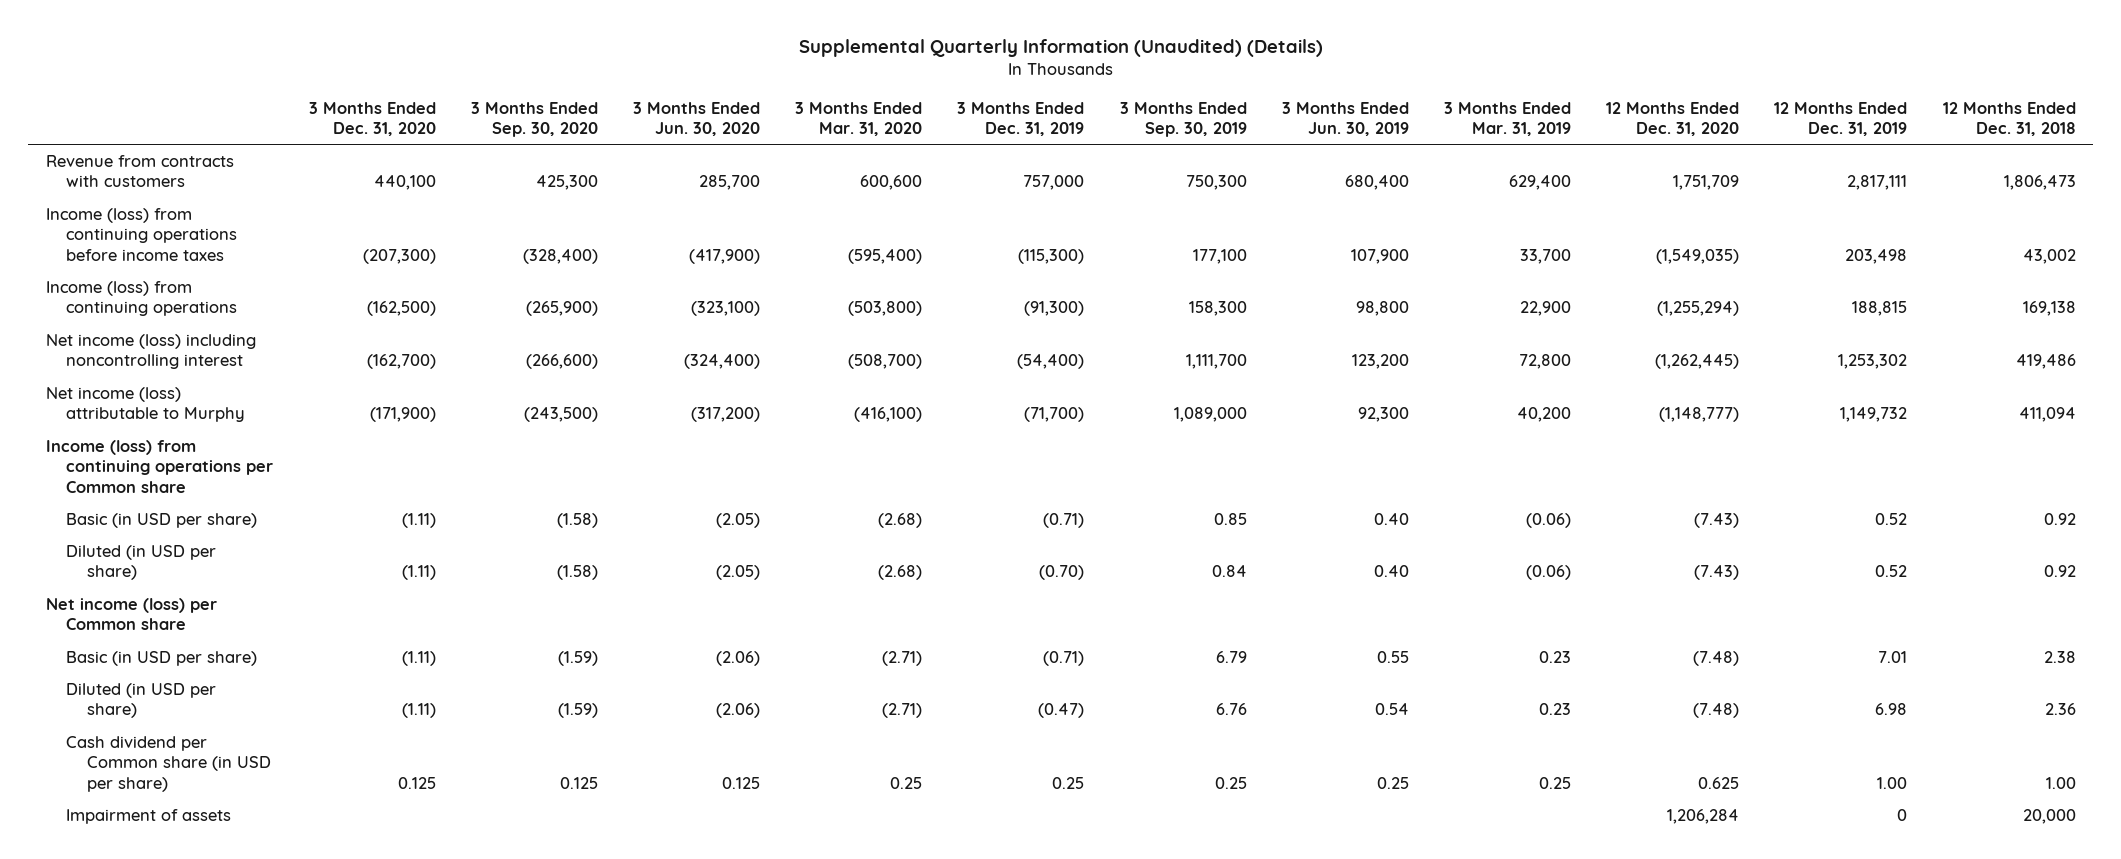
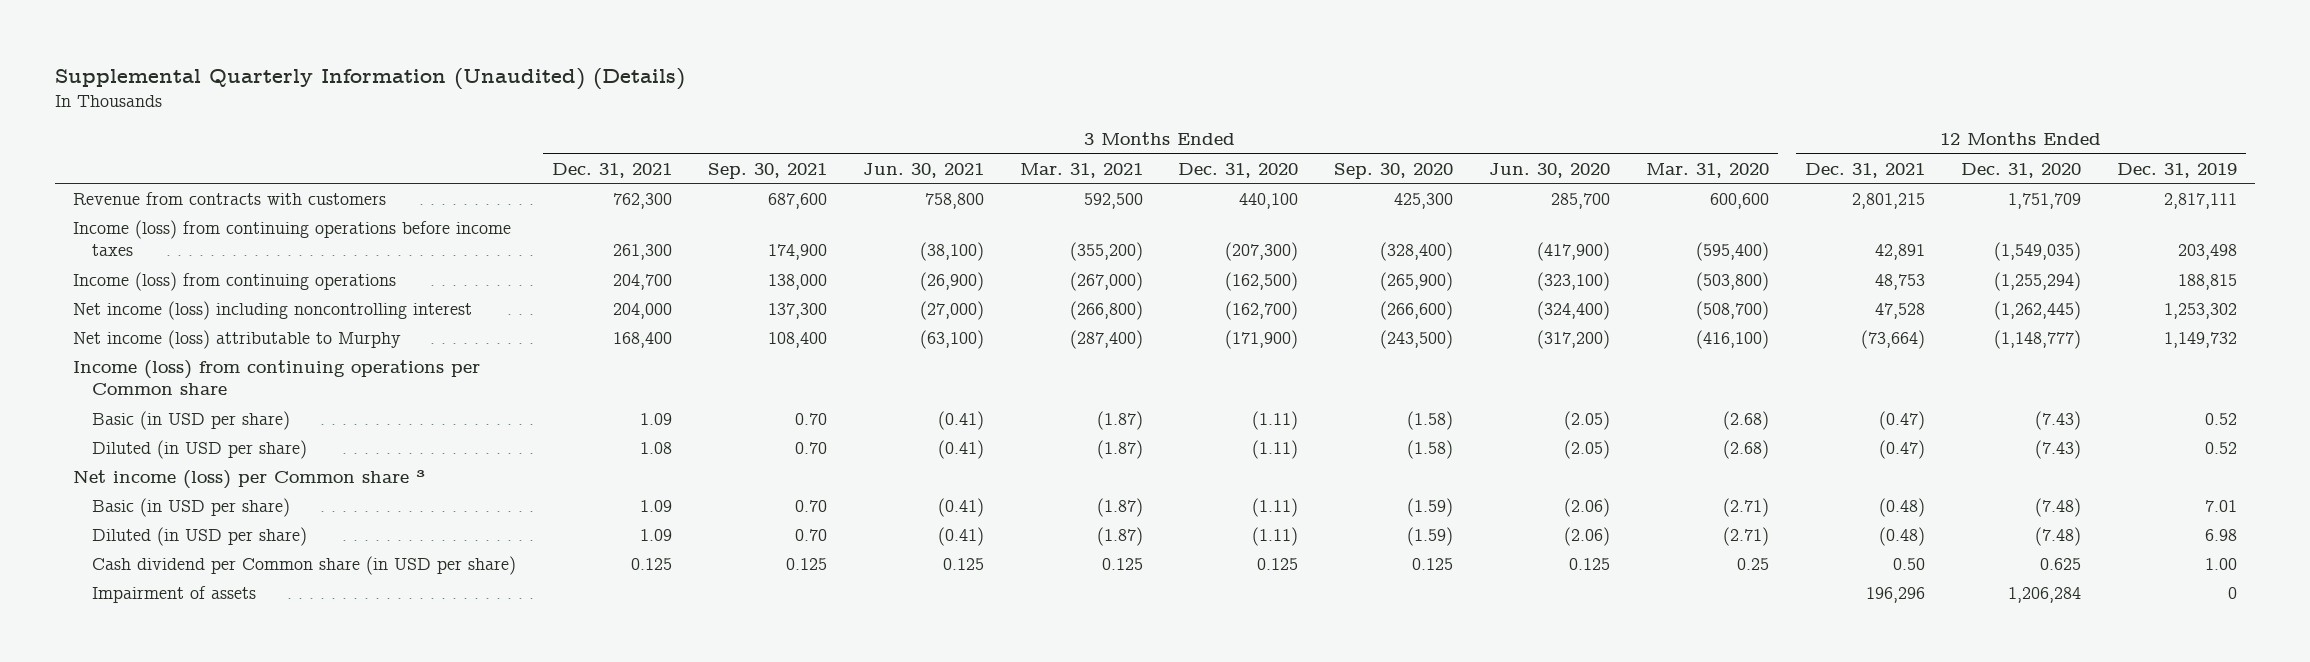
[957,101,1085,137] 3 Months Ended Dec. 31, 2019 -> none
[1119,101,1247,138] 3 Months Ended Sep. 30, 2019 -> none
[1281,101,1409,137] 3 Months Ended Jun. 30, 2019 -> none
[1443,101,1571,137] 3 Months Ended Mar. 31, 2019 -> none
[1942,101,2076,137] 12 Months Ended Dec. 31, 2018 -> none
none -> [551,162,672,178] Dec. 31, 2021
none -> [707,162,827,179] Sep. 30, 2021
none -> [862,162,984,178] Jun. 30, 2021
none -> [1019,162,1143,178] Mar. 31, 2021
none -> [1805,162,1926,178] Dec. 31, 2021
[45,597,217,631] Net income (loss) per Common share -> [73,469,426,489] Net income (loss) per Common share ³

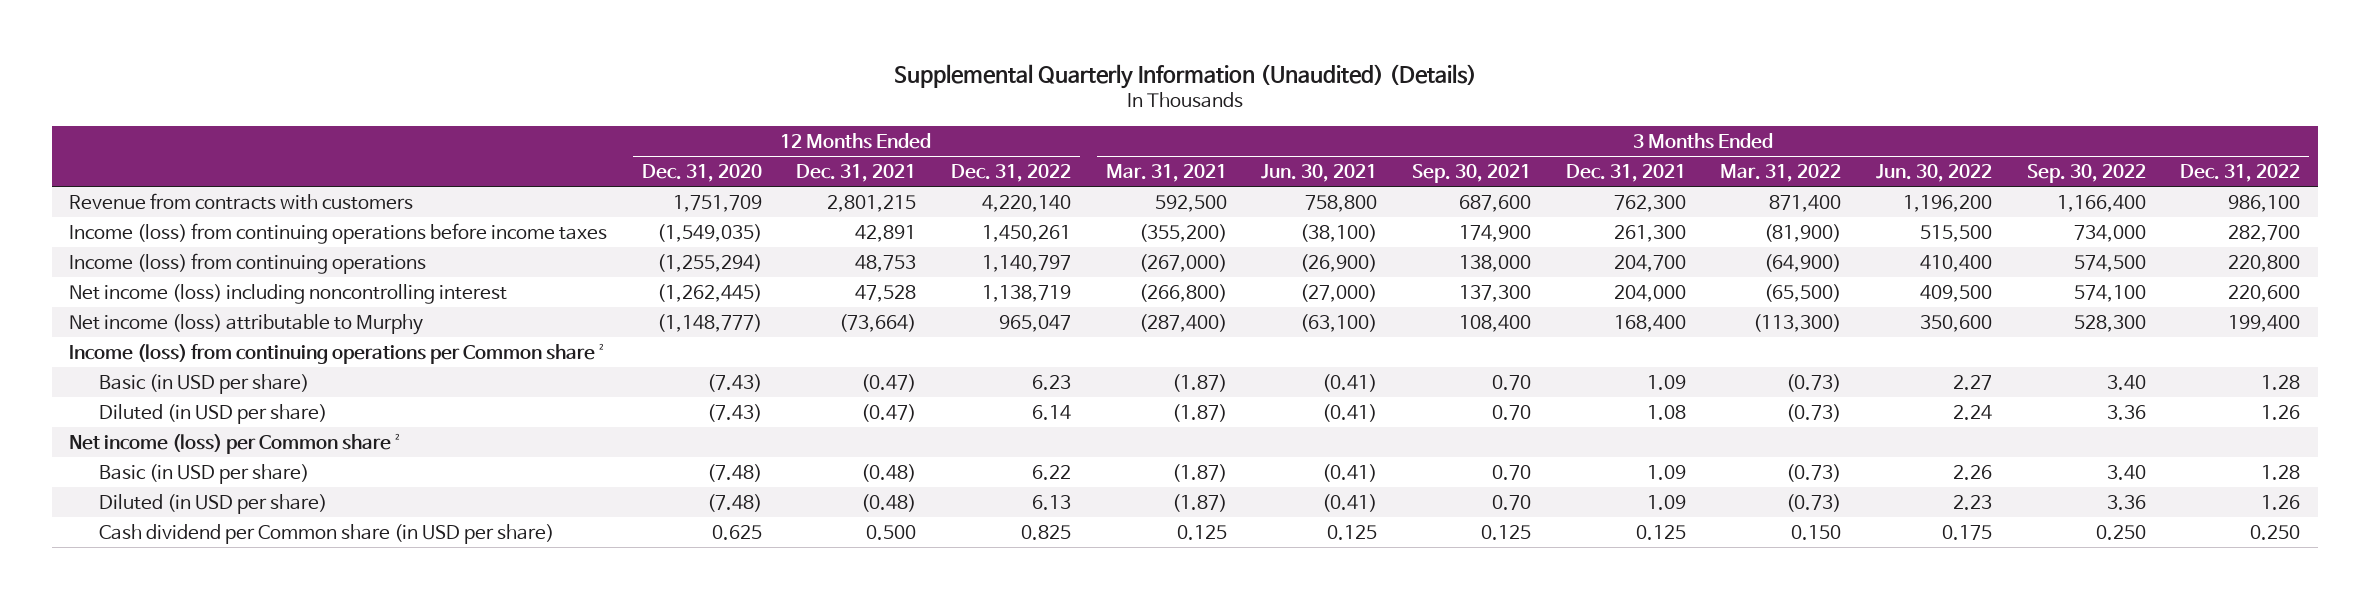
[1178,162,1299,178] Dec. 31, 2020 -> none
[1334,162,1454,179] Sep. 30, 2020 -> none
[1489,162,1611,178] Jun. 30, 2020 -> none
[1646,162,1770,178] Mar. 31, 2020 -> none
[2117,162,2238,178] Dec. 31, 2019 -> none
none -> [951,164,1072,183] Dec. 31, 2022
none -> [1720,164,1842,183] Mar. 31, 2022
none -> [1876,164,1993,183] Jun. 30, 2022
none -> [2026,164,2146,184] Sep. 30, 2022
none -> [2180,164,2301,183] Dec. 31, 2022
[73,359,481,396] Income (loss) from continuing operations per Common share -> [69,342,608,364] Income (loss) from continuing operations per Common share ²
[73,469,426,489] Net income (loss) per Common share ³ -> [69,432,404,454] Net income (loss) per Common share ²
[91,585,256,603] Impairment of assets -> none
[1893,557,1926,570] 0.50 -> [866,524,917,540] 0.500

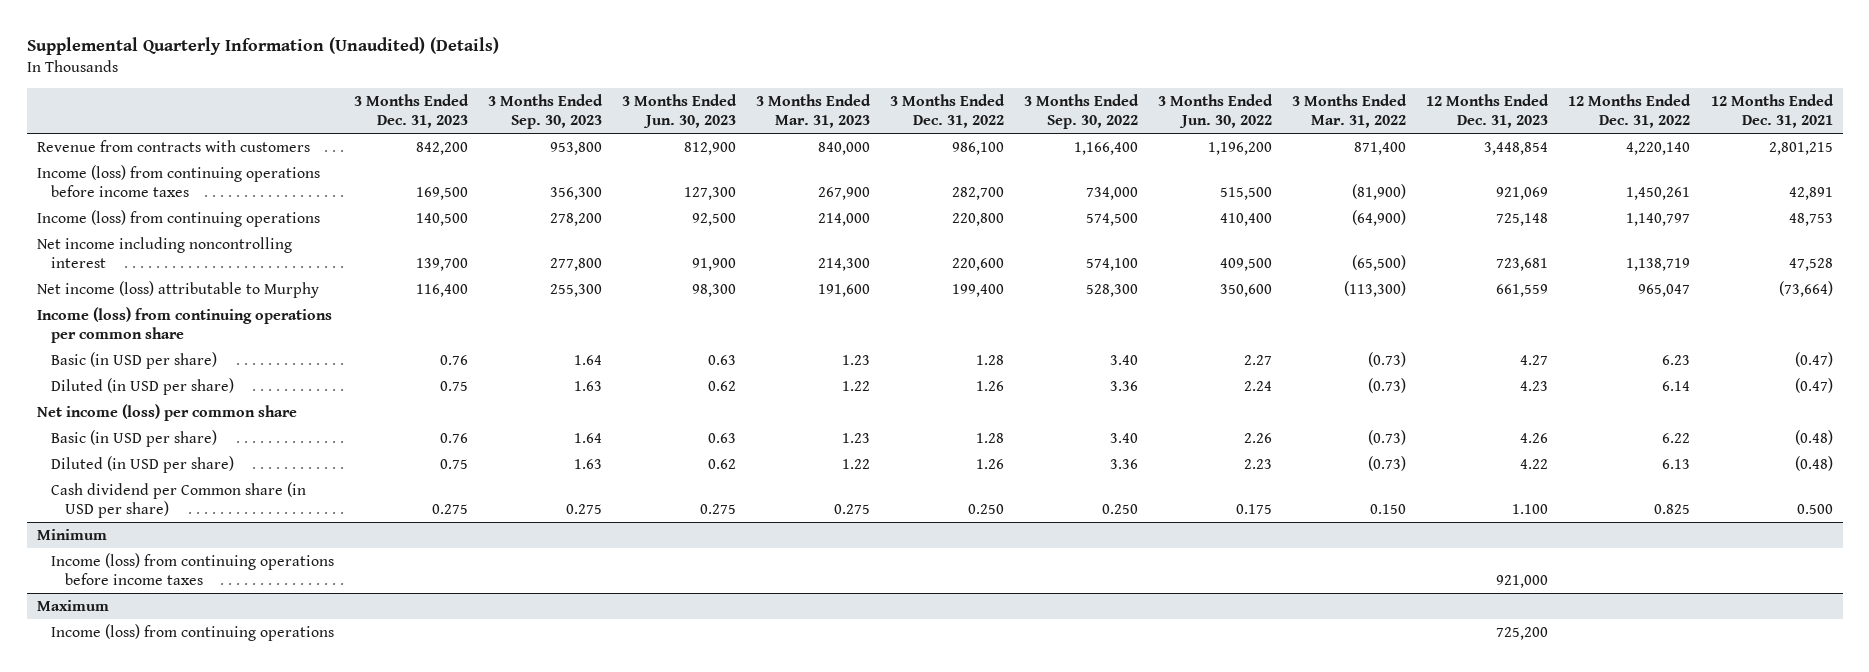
[641,164,762,183] Dec. 31, 2020 -> none
[1105,164,1227,183] Mar. 31, 2021 -> none
[1261,164,1378,183] Jun. 30, 2021 -> none
[1412,164,1532,184] Sep. 30, 2021 -> none
[1565,164,1686,183] Dec. 31, 2021 -> none
none -> [353,94,469,128] 3 Months Ended Dec. 31, 2023
none -> [487,94,603,129] 3 Months Ended Sep. 30, 2023
none -> [621,94,737,128] 3 Months Ended Jun. 30, 2023
none -> [756,94,872,128] 3 Months Ended Mar. 31, 2023
none -> [1426,94,1550,128] 12 Months Ended Dec. 31, 2023
[69,283,508,304] Net income (loss) including noncontrolling interest -> [36,237,292,268] Net income including noncontrolling interest
[69,342,608,364] Income (loss) from continuing operations per Common share ² -> [36,307,332,343] Income (loss) from continuing operations per common share
[69,432,404,454] Net income (loss) per Common share ² -> [36,404,297,422] Net income (loss) per common share
none -> [36,529,107,541] Minimum
none -> [50,553,334,585] Income (loss) from continuing operations before income taxes
none -> [36,600,109,612] Maximum
none -> [50,624,334,642] Income (loss) from continuing operations

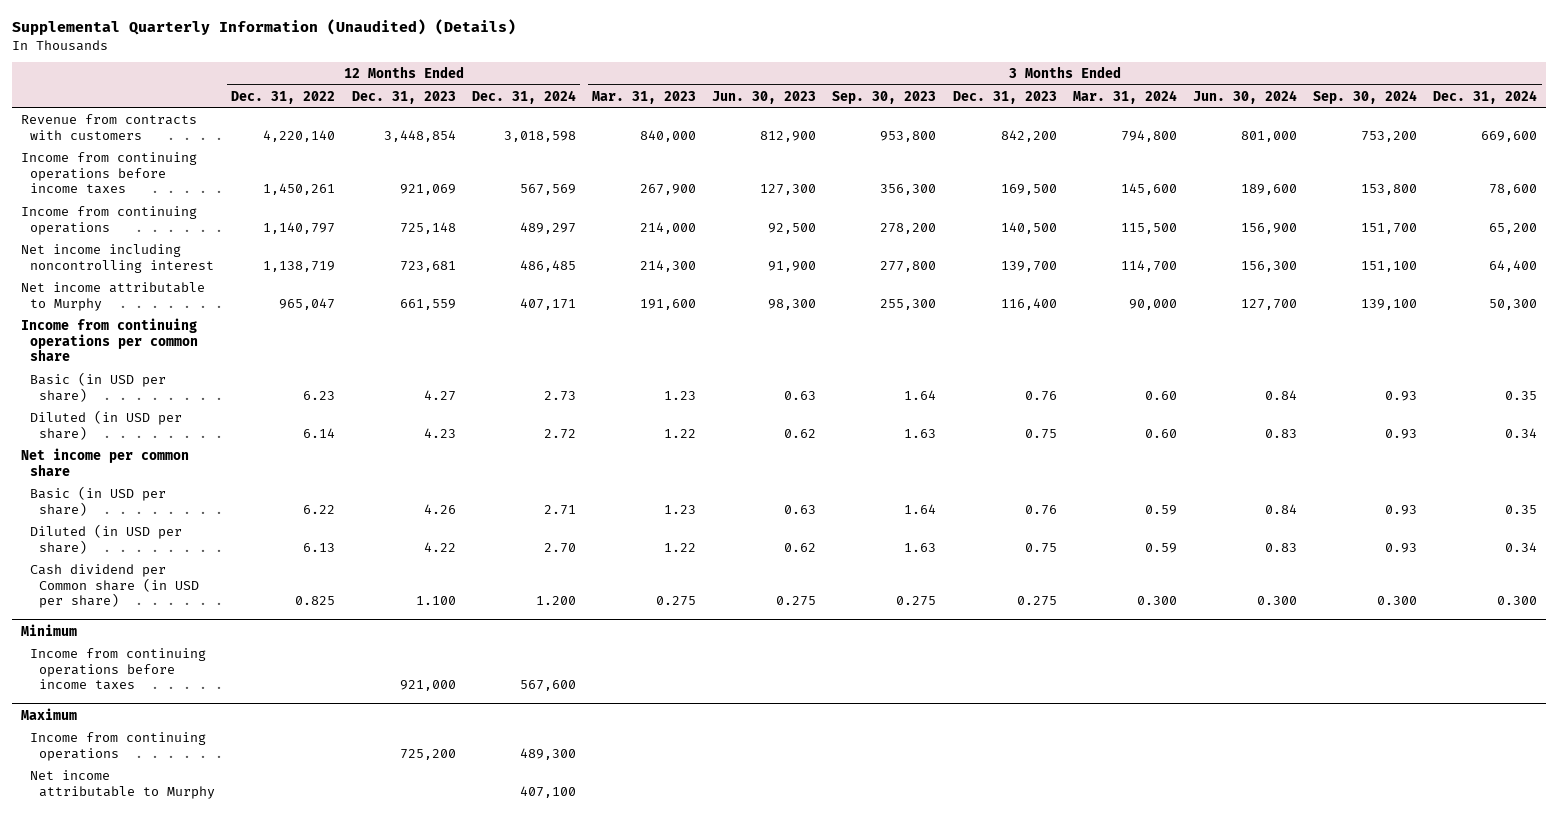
[890,94,1006,128] 3 Months Ended Dec. 31, 2022 -> none
[1024,94,1140,129] 3 Months Ended Sep. 30, 2022 -> none
[1158,94,1274,128] 3 Months Ended Jun. 30, 2022 -> none
[1292,94,1408,128] 3 Months Ended Mar. 31, 2022 -> none
[1710,94,1834,128] 12 Months Ended Dec. 31, 2021 -> none
none -> [471,89,576,104] Dec. 31, 2024
none -> [1072,89,1177,104] Mar. 31, 2024
none -> [1193,89,1298,104] Jun. 30, 2024
none -> [1313,89,1418,104] Sep. 30, 2024
none -> [1433,89,1538,104] Dec. 31, 2024
[36,165,320,197] Income (loss) from continuing operations before income taxes -> [20,151,197,195] Income from continuing operations before income taxes
[36,210,320,228] Income (loss) from continuing operations -> [20,205,197,235] Income from continuing operations
[36,281,319,299] Net income (loss) attributable to Murphy -> [20,281,205,311] Net income attributable to Murphy
[36,307,332,343] Income (loss) from continuing operations per common share -> [20,317,198,362] Income from continuing operations per common share
[36,404,297,422] Net income (loss) per common share -> [20,447,189,476] Net income per common share
[50,553,334,585] Income (loss) from continuing operations before income taxes -> [29,647,206,691] Income from continuing operations before income taxes
[50,624,334,642] Income (loss) from continuing operations -> [29,731,206,761] Income from continuing operations
none -> [29,769,216,799] Net income attributable to Murphy

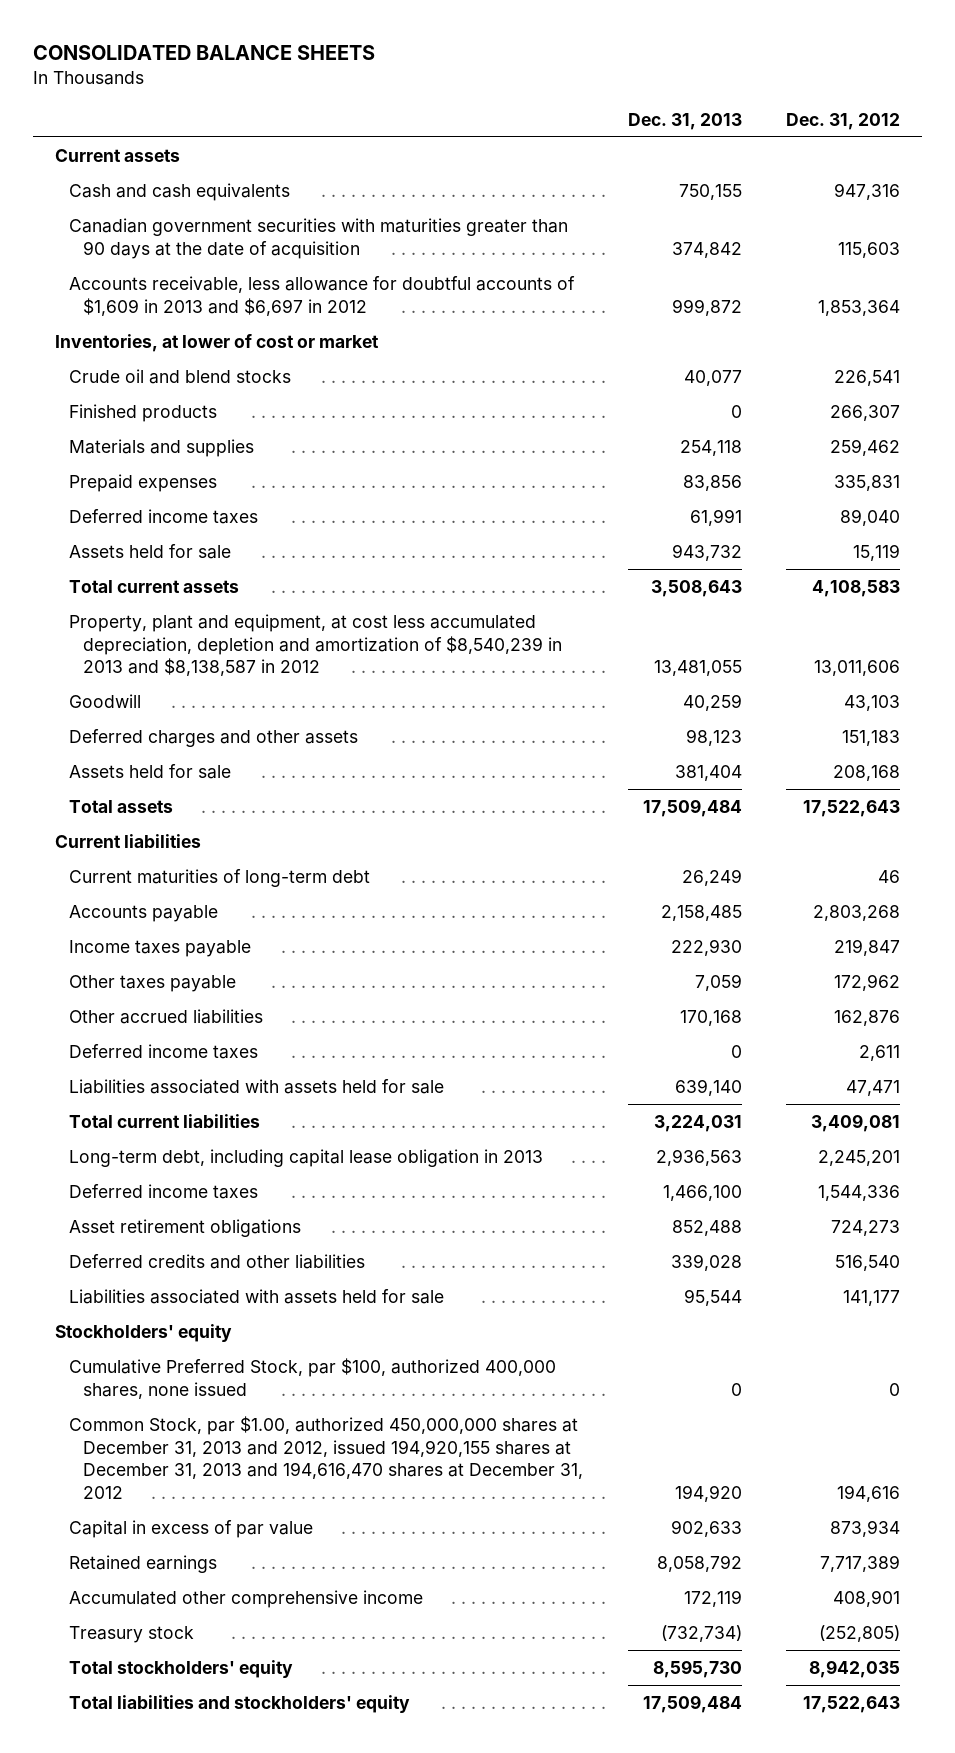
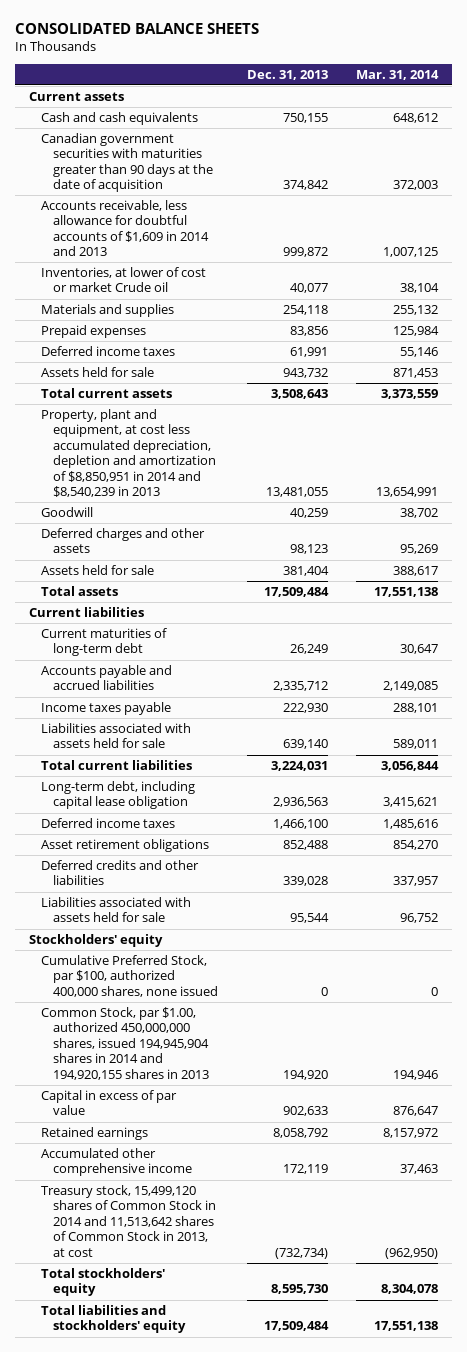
[786,112,901,130] Dec. 31, 2012 -> none
none -> [356,69,440,80] Mar. 31, 2014
[55,333,380,352] Inventories, at lower of cost or market -> none
[69,403,218,422] Finished products -> none
[69,275,576,316] Accounts receivable, less allowance for doubtful accounts of $1,609 in 2013 and $6,697 in 2012 -> [40,200,209,257] Accounts receivable, less allowance for doubtful accounts of $1,609 in 2014 and 2013
[69,368,292,384] Crude oil and blend stocks -> [40,267,206,293] Inventories, at lower of cost or market Crude oil
[69,613,563,677] Property, plant and equipment, at cost less accumulated depreciation, depletion and amortization of $8,540,239 in 2013 and $8,138,587 in 2012 -> [40,409,216,498] Property, plant and equipment, at cost less accumulated depreciation, depletion and amortization of $8,850,951 in 2014 and $8,540,239 in 2013
[69,904,219,922] Accounts payable -> [40,665,172,691] Accounts payable and accrued liabilities
[660,904,742,921] 2,158,485 -> [272,681,328,692] 2,335,712
[69,974,237,992] Other taxes payable -> none
[69,1008,264,1024] Other accrued liabilities -> none
[69,1043,259,1059] Deferred income taxes -> none
[69,1148,544,1167] Long-term debt, including capital lease obligation in 2013 -> [40,781,195,810] Long-term debt, including capital lease obligation
[69,1415,584,1499] Common Stock, par $1.00, authorized 450,000,000 shares at December 31, 2013 and 2012, issued 194,920,155 shares at December 31, 2013 and 194,616,470 shares at December 31, 2012 -> [40,1007,209,1080] Common Stock, par $1.00, authorized 450,000,000 shares, issued 194,945,904 shares in 2014 and 194,920,155 shares in 2013
[69,1625,195,1643] Treasury stock -> [40,1185,216,1257] Treasury stock, 15,499,120 shares of Common Stock in 2014 and 11,513,642 shares of Common Stock in 2013, at cost

